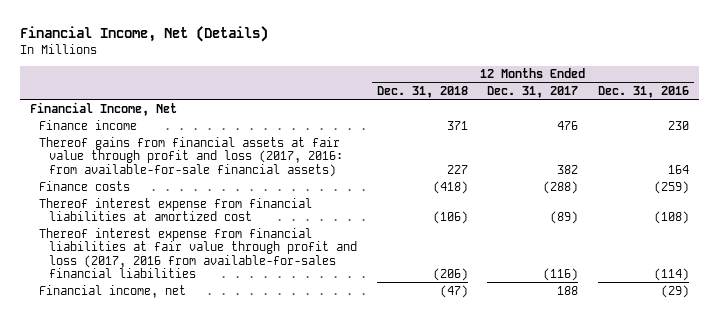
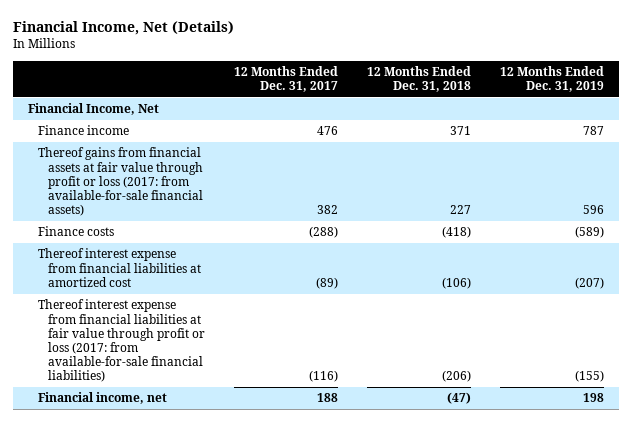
[597,86,689,99] Dec. 31, 2016 -> none
none -> [500,66,605,93] 12 Months Ended Dec. 31, 2019
[39,136,344,177] Thereof gains from financial assets at fair value through profit and loss (2017, 2016: from available-for-sale financial assets) -> [37,147,204,217] Thereof gains from financial assets at fair value through profit or loss (2017: from available-for-sale financial assets)
[39,227,358,279] Thereof interest expense from financial liabilities at fair value through profit and loss (2017, 2016 from available-for-sales financial liabilities -> [37,299,206,383] Thereof interest expense from financial liabilities at fair value through profit or loss (2017: from available-for-sale financial liabilities)

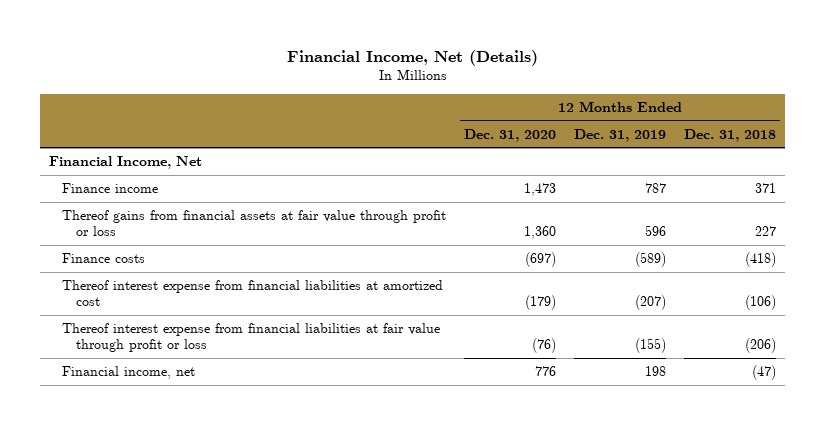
[234,66,339,93] 12 Months Ended Dec. 31, 2017 -> none
none -> [464,128,557,142] Dec. 31, 2020
[37,147,204,217] Thereof gains from financial assets at fair value through profit or loss (2017: from available-for-sale financial assets) -> [62,210,447,237] Thereof gains from financial assets at fair value through profit or loss
[37,299,206,383] Thereof interest expense from financial liabilities at fair value through profit or loss (2017: from available-for-sale financial liabilities) -> [62,323,441,353] Thereof interest expense from financial liabilities at fair value through profit or loss

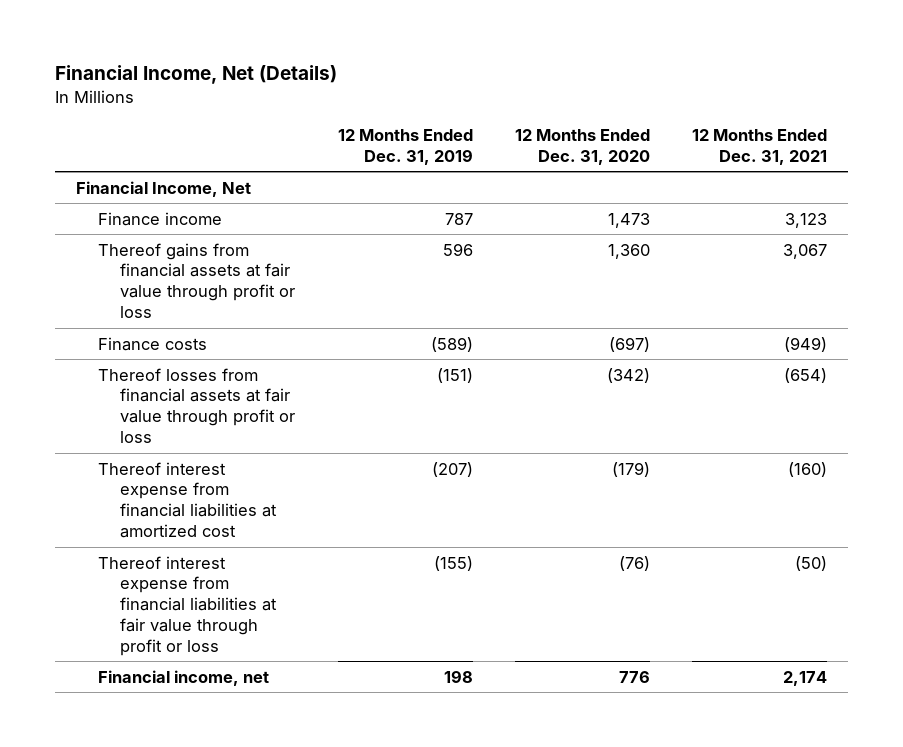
[683,128,776,142] Dec. 31, 2018 -> none
none -> [692,128,828,165] 12 Months Ended Dec. 31, 2021
none -> [98,367,296,444] Thereof losses from financial assets at fair value through profit or loss

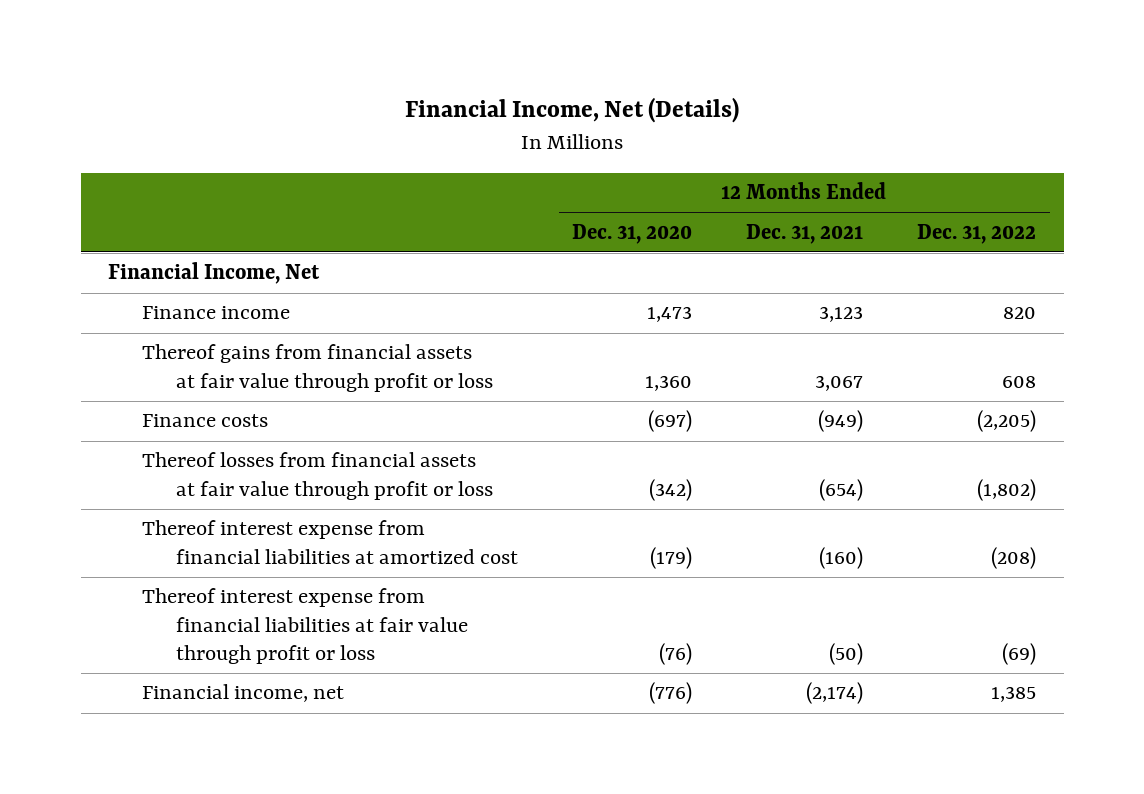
[337,128,473,165] 12 Months Ended Dec. 31, 2019 -> none
none -> [917,223,1037,244] Dec. 31, 2022
[619,670,651,683] 776 -> [649,682,693,705] (776)
[783,670,828,686] 2,174 -> [806,682,864,705] (2,174)

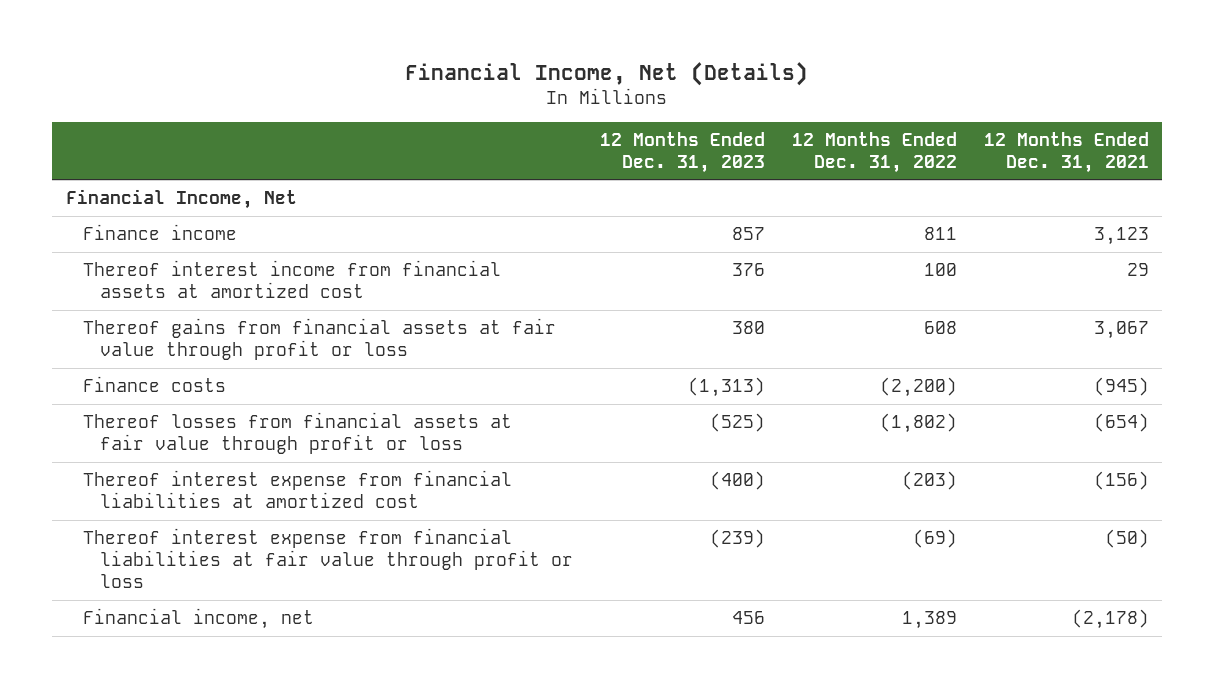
[572,223,693,244] Dec. 31, 2020 -> none
none -> [600,131,766,173] 12 Months Ended Dec. 31, 2023
[1003,307,1037,320] 820 -> [923,227,957,241] 811
none -> [82,260,501,299] Thereof interest income from financial assets at amortized cost
[818,410,864,433] (949) -> [1093,377,1149,397] (945)
[977,410,1037,433] (2,205) -> [879,377,957,398] (2,200)
[819,546,864,569] (160) -> [1093,471,1149,491] (156)
[991,546,1037,569] (208) -> [901,471,957,491] (203)
[806,682,864,705] (2,174) -> [1071,609,1149,630] (2,178)
[991,686,1037,703] 1,385 -> [901,611,957,630] 1,389

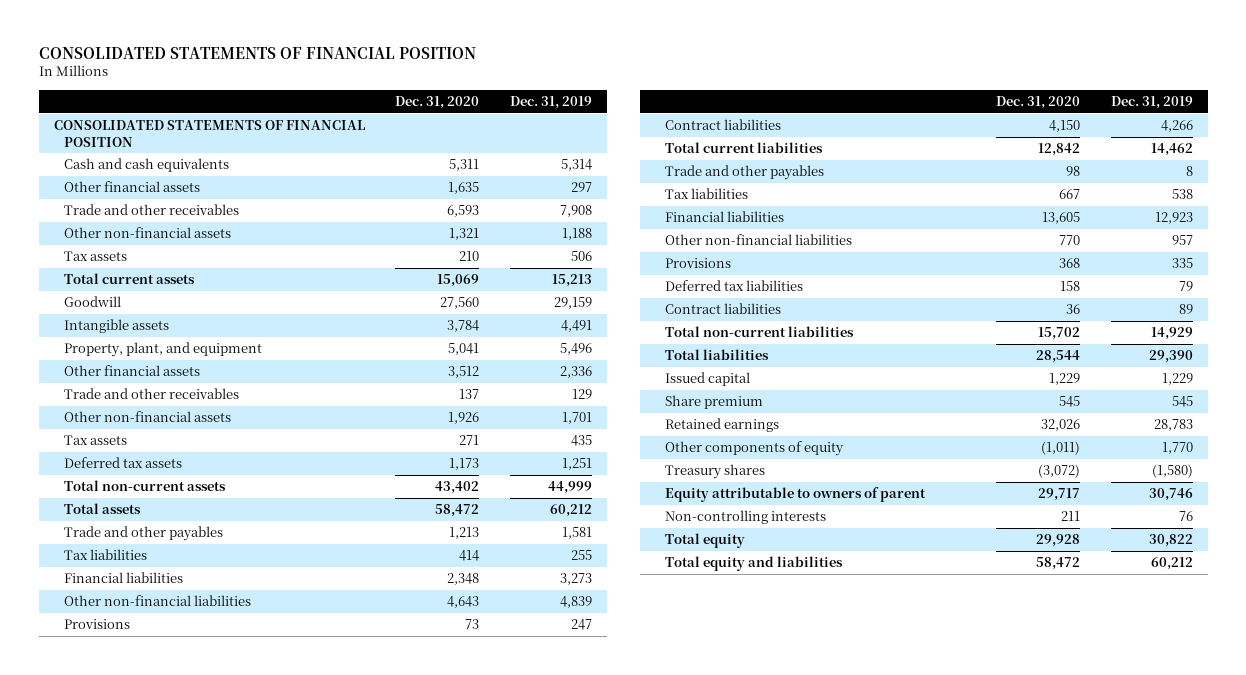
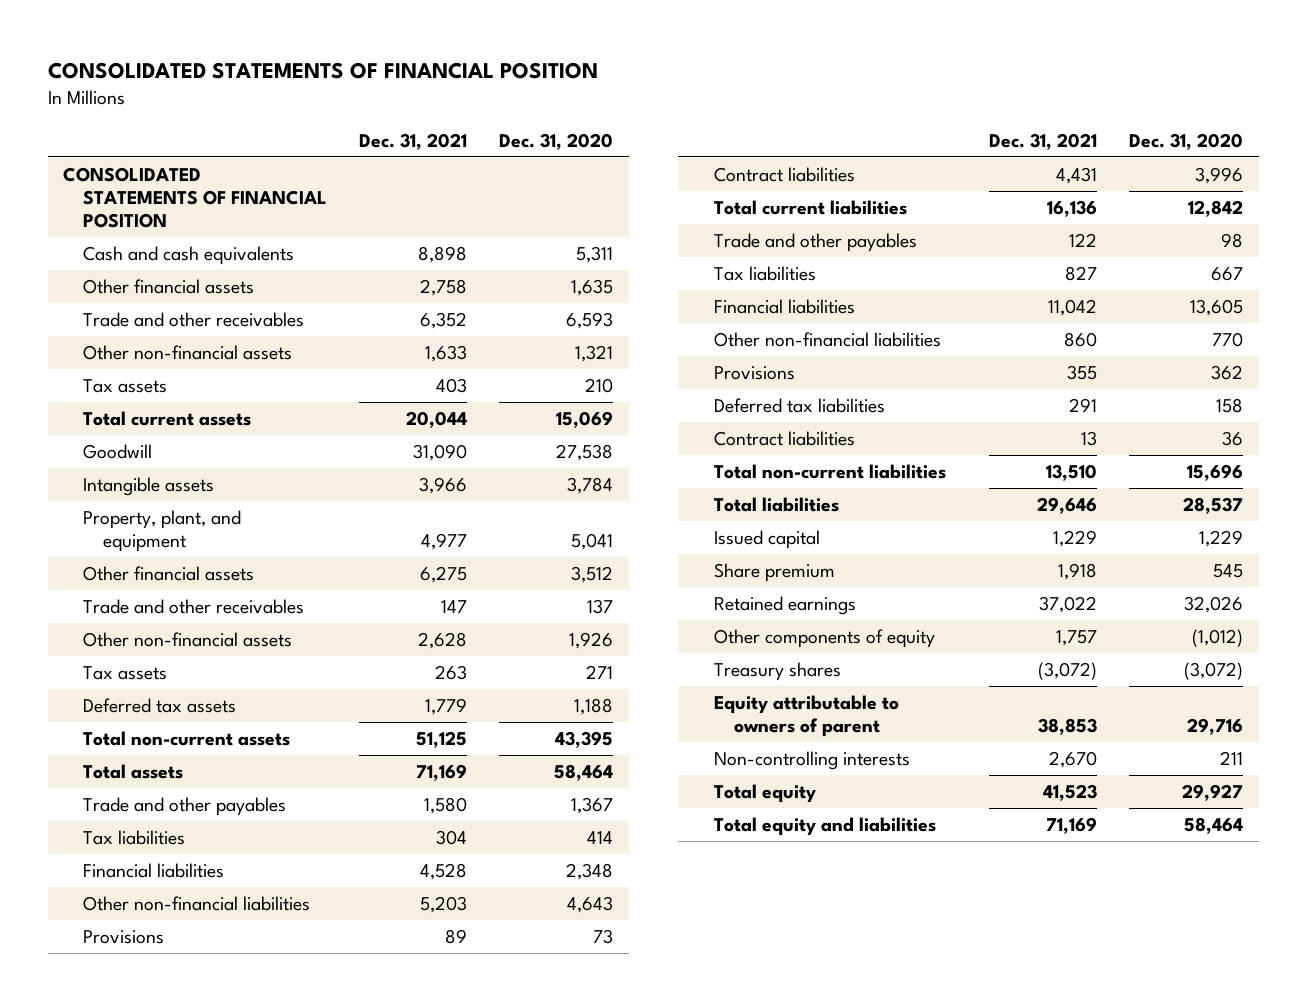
[509,95,592,109] Dec. 31, 2019 -> none
none -> [359,132,468,150] Dec. 31, 2021
[440,297,480,310] 27,560 -> [555,443,613,461] 27,538
[449,458,480,471] 1,173 -> [573,697,613,715] 1,188
[435,481,480,495] 43,402 -> [554,730,613,748] 43,395
[435,504,480,518] 58,472 -> [553,763,613,781] 58,464
[449,527,480,540] 1,213 -> [570,796,613,814] 1,367
[1049,120,1081,133] 4,150 -> [1195,166,1244,184] 3,996
[1059,258,1081,269] 368 -> [1211,364,1244,380] 362
[1038,327,1081,341] 15,702 -> [1187,463,1244,481] 15,696
[1036,350,1081,364] 28,544 -> [1183,496,1244,514] 28,537
[1041,441,1081,456] (1,011) -> [1192,628,1244,647] (1,012)
[1038,488,1081,502] 29,717 -> [1187,718,1244,736] 29,716
[1036,534,1081,548] 29,928 -> [1182,783,1244,801] 29,927
[1036,557,1081,571] 58,472 -> [1184,816,1244,834] 58,464

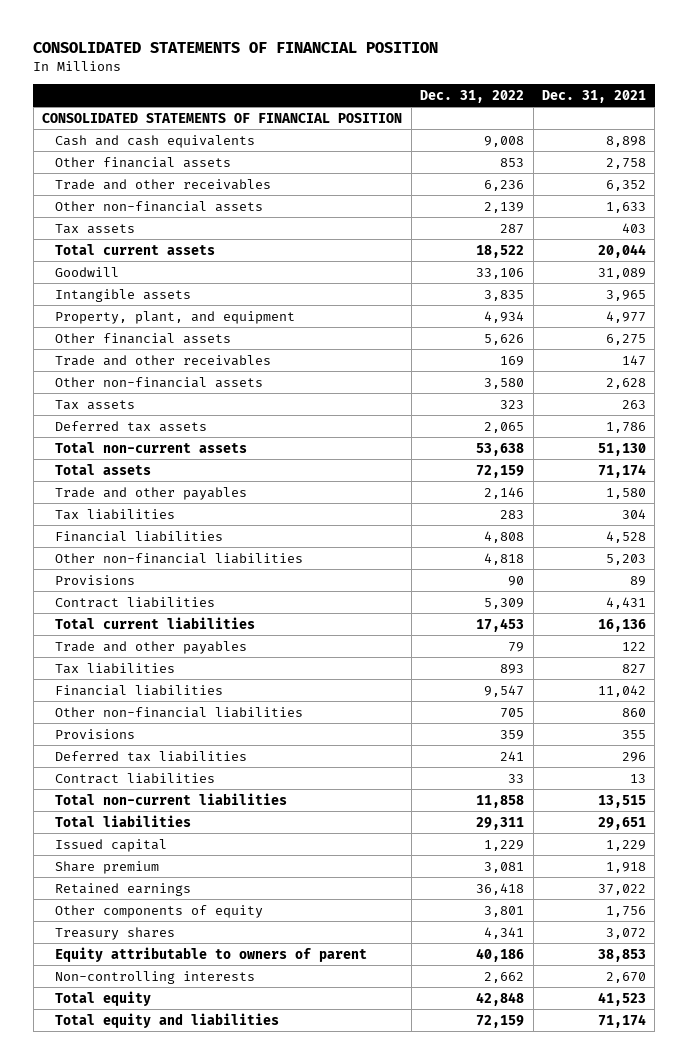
[498,132,613,150] Dec. 31, 2020 -> none
none -> [420,89,525,103] Dec. 31, 2022
[413,443,468,461] 31,090 -> [597,267,646,279] 31,089
[419,476,468,494] 3,966 -> [605,289,646,301] 3,965
[425,697,468,715] 1,779 -> [605,421,646,433] 1,786
[416,730,468,748] 51,125 -> [597,442,646,456] 51,130
[416,763,468,781] 71,169 -> [597,463,646,478] 71,174
[1069,397,1098,412] 291 -> [621,751,646,762] 296
[1046,463,1098,481] 13,510 -> [597,794,646,808] 13,515
[1037,496,1098,514] 29,646 -> [597,816,646,830] 29,651
[1056,629,1098,646] 1,757 -> [605,905,646,917] 1,756
[1038,661,1098,680] (3,072) -> [605,927,646,939] 3,072
[1046,816,1098,834] 71,169 -> [597,1013,646,1028] 71,174

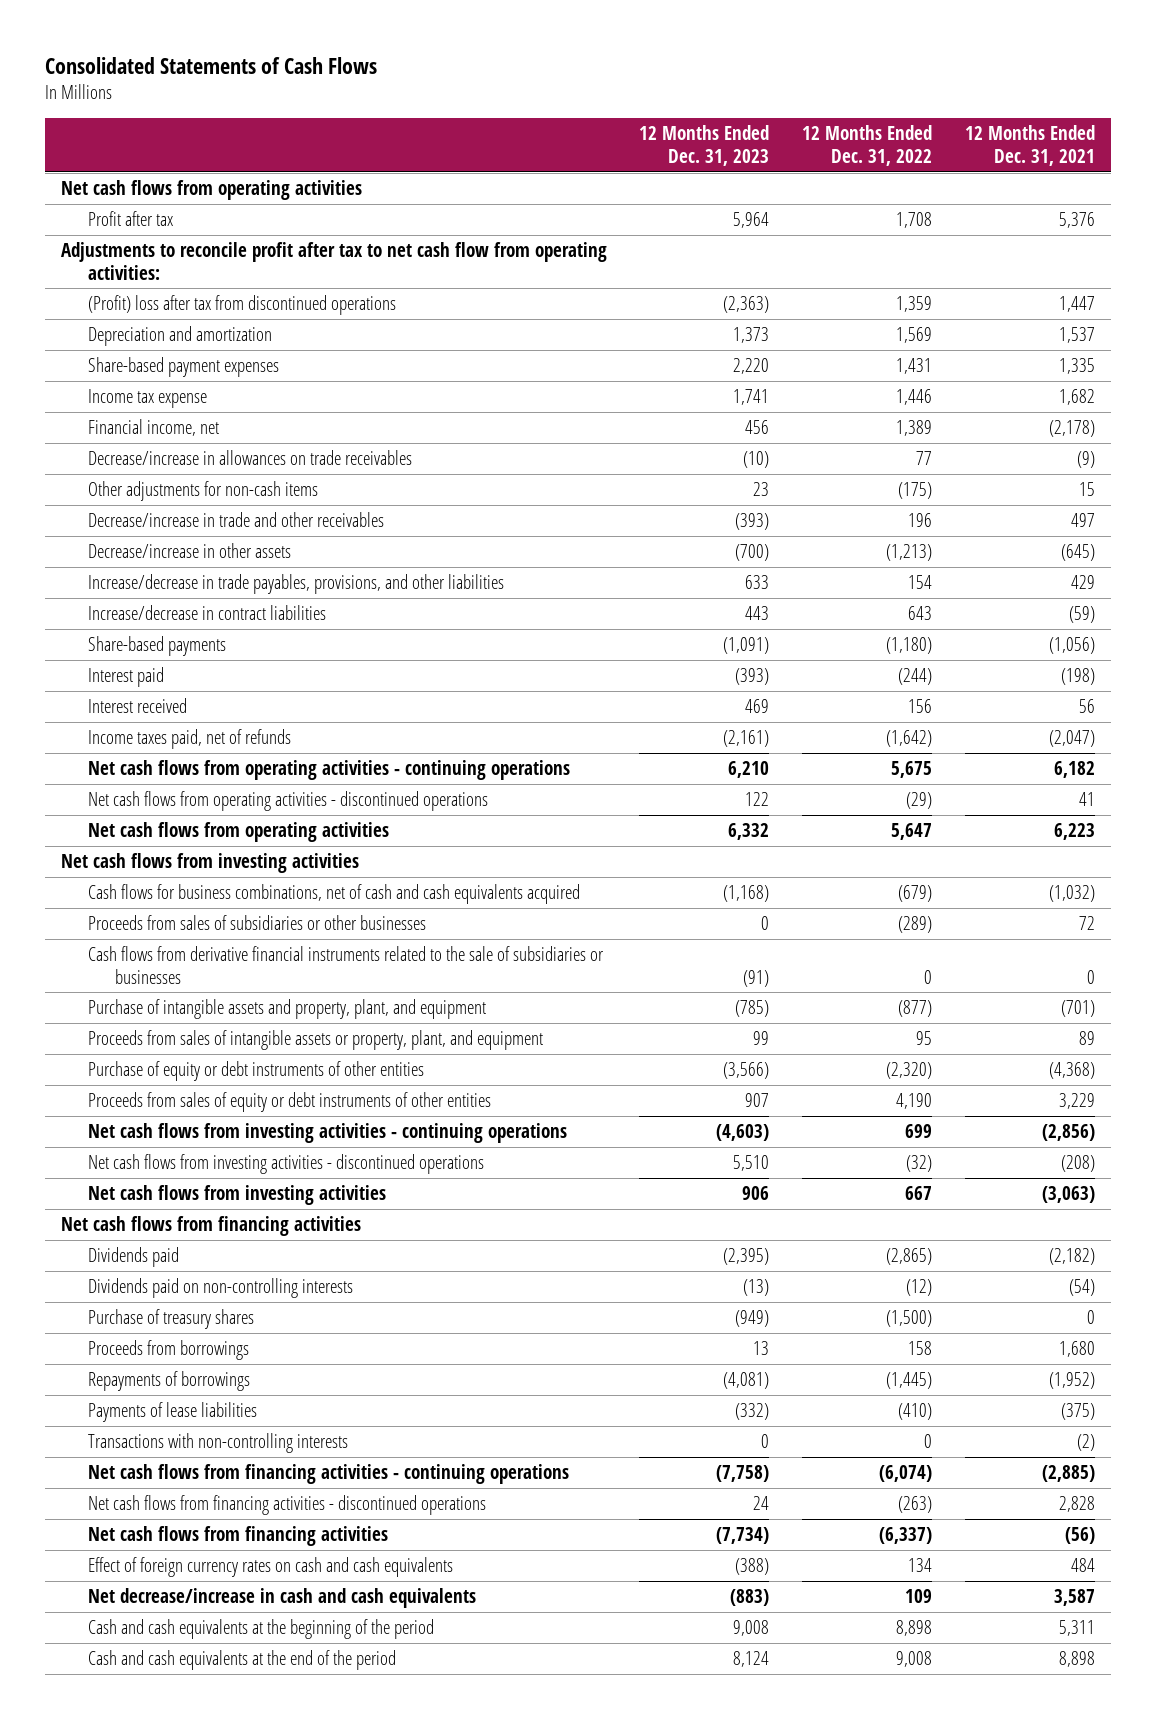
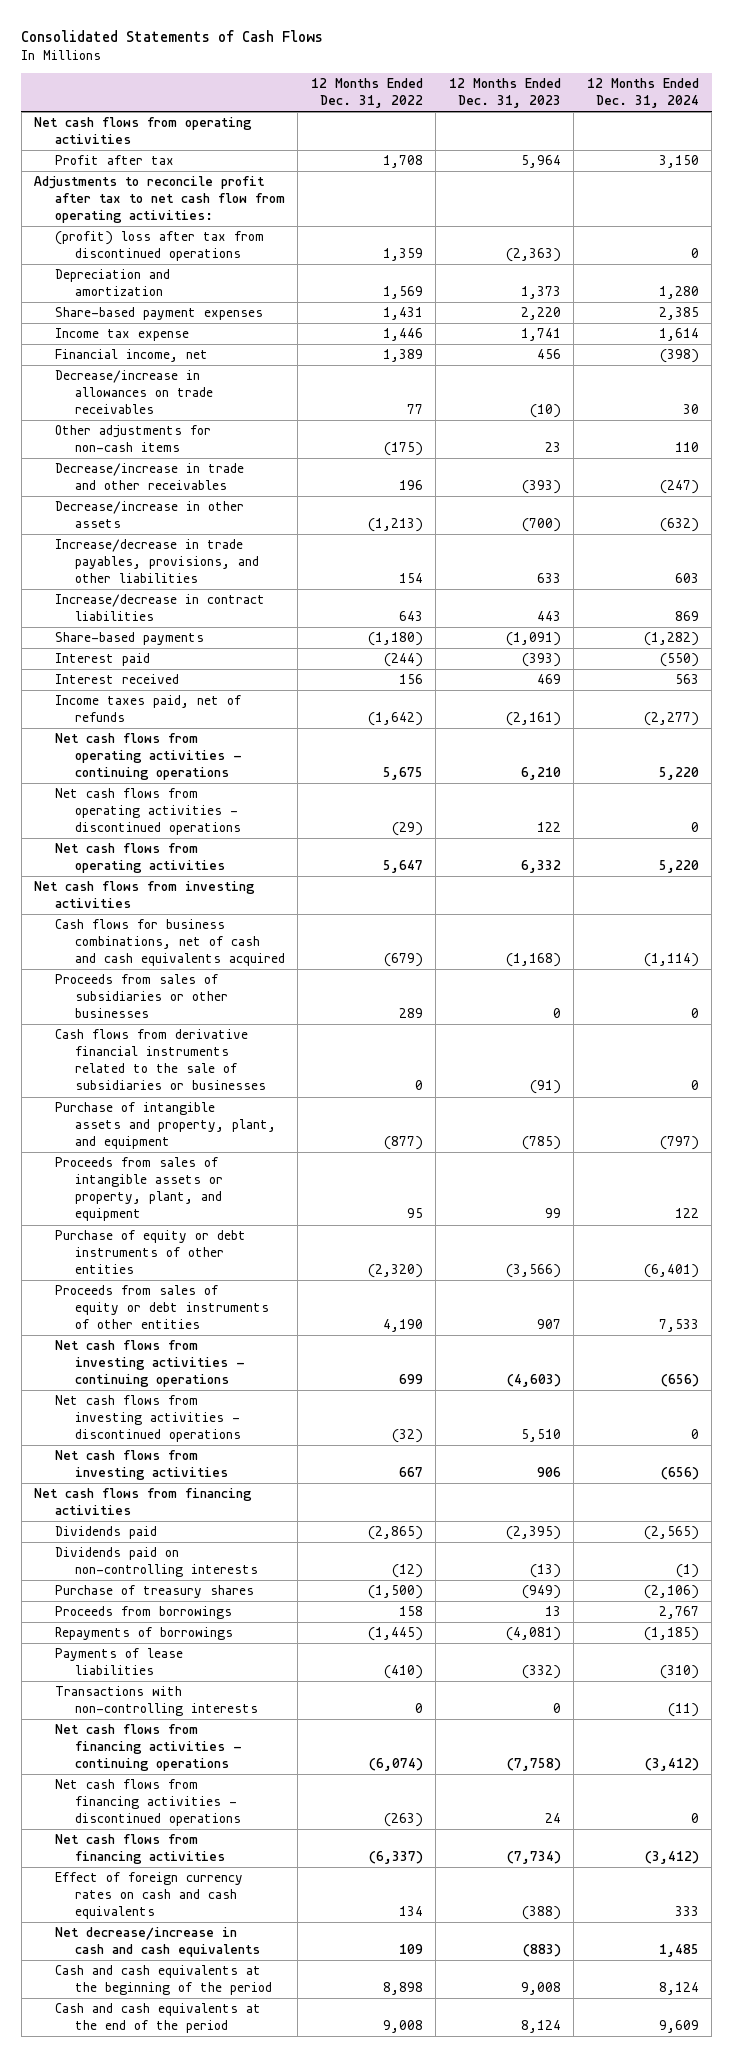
[964,125,1095,167] 12 Months Ended Dec. 31, 2021 -> none
none -> [586,78,699,109] 12 Months Ended Dec. 31, 2024
[87,295,396,316] (Profit) loss after tax from discontinued operations -> [54,231,264,262] (profit) loss after tax from discontinued operations
[897,916,932,934] (289) -> [398,1008,423,1019] 289

